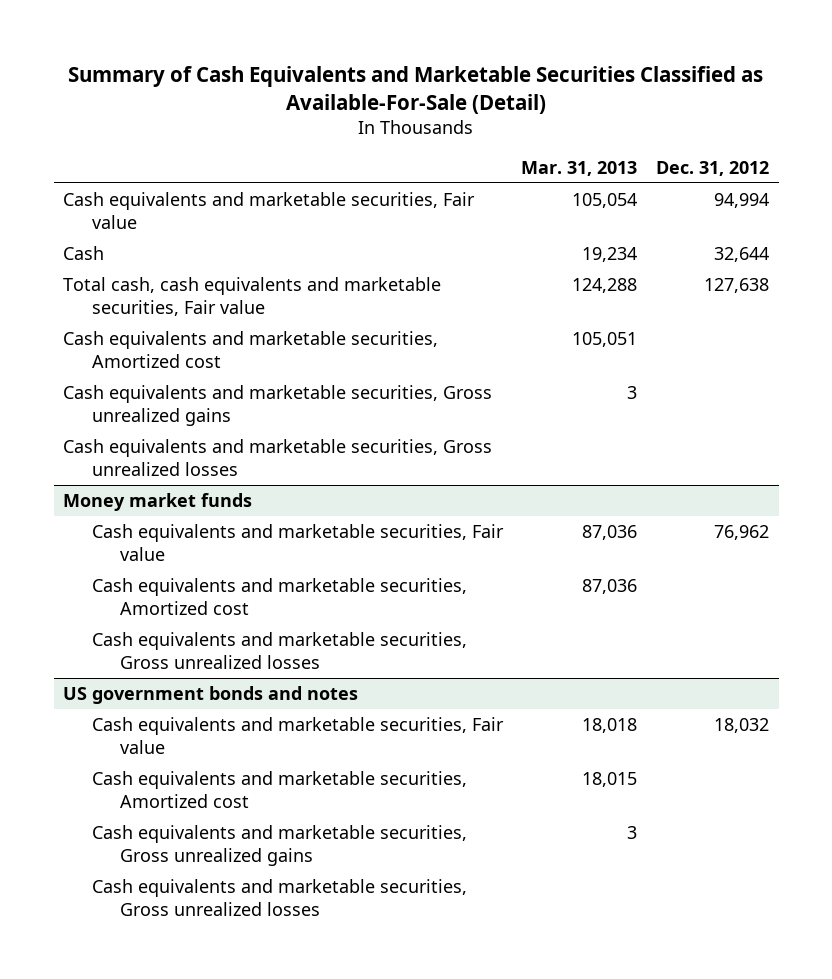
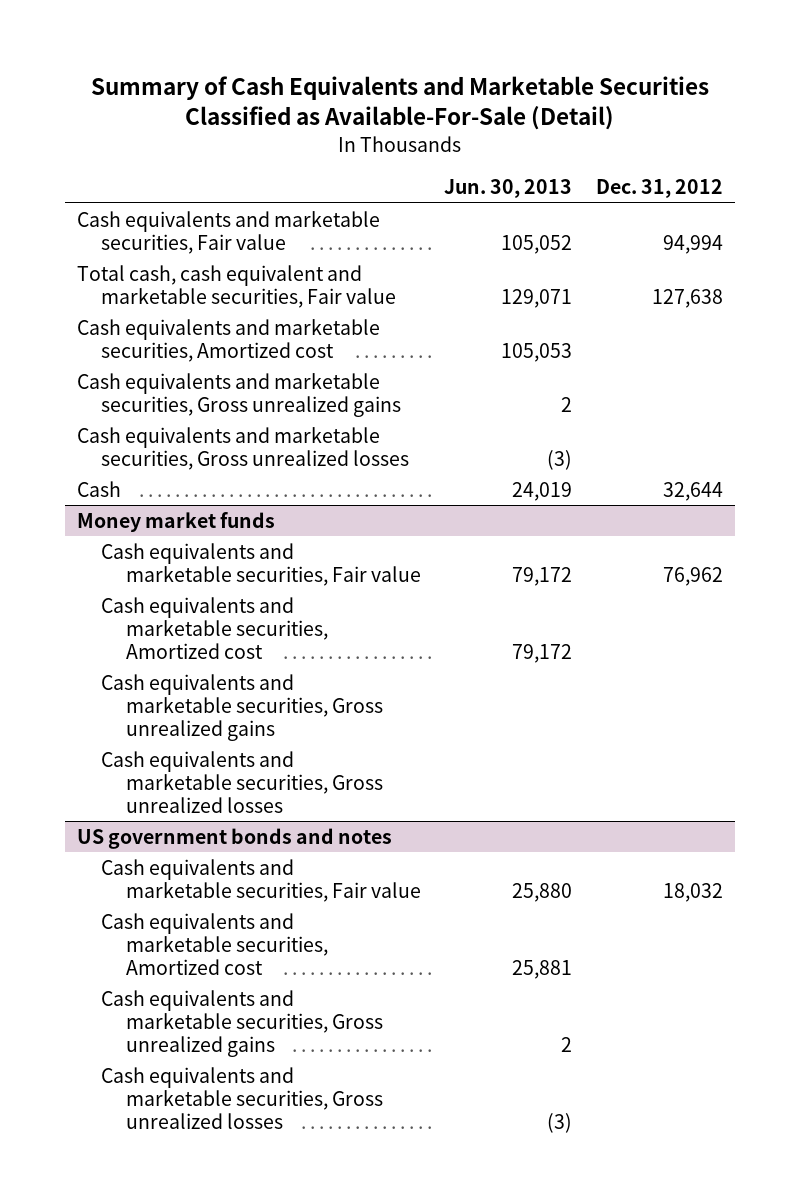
[521,160,638,176] Mar. 31, 2013 -> none
none -> [444,179,573,199] Jun. 30, 2013
[63,276,442,316] Total cash, cash equivalents and marketable securities, Fair value -> [76,264,397,308] Total cash, cash equivalent and marketable securities, Fair value
[63,245,105,260] Cash -> [76,480,121,497] Cash
none -> [101,673,383,741] Cash equivalents and marketable securities, Gross unrealized gains

